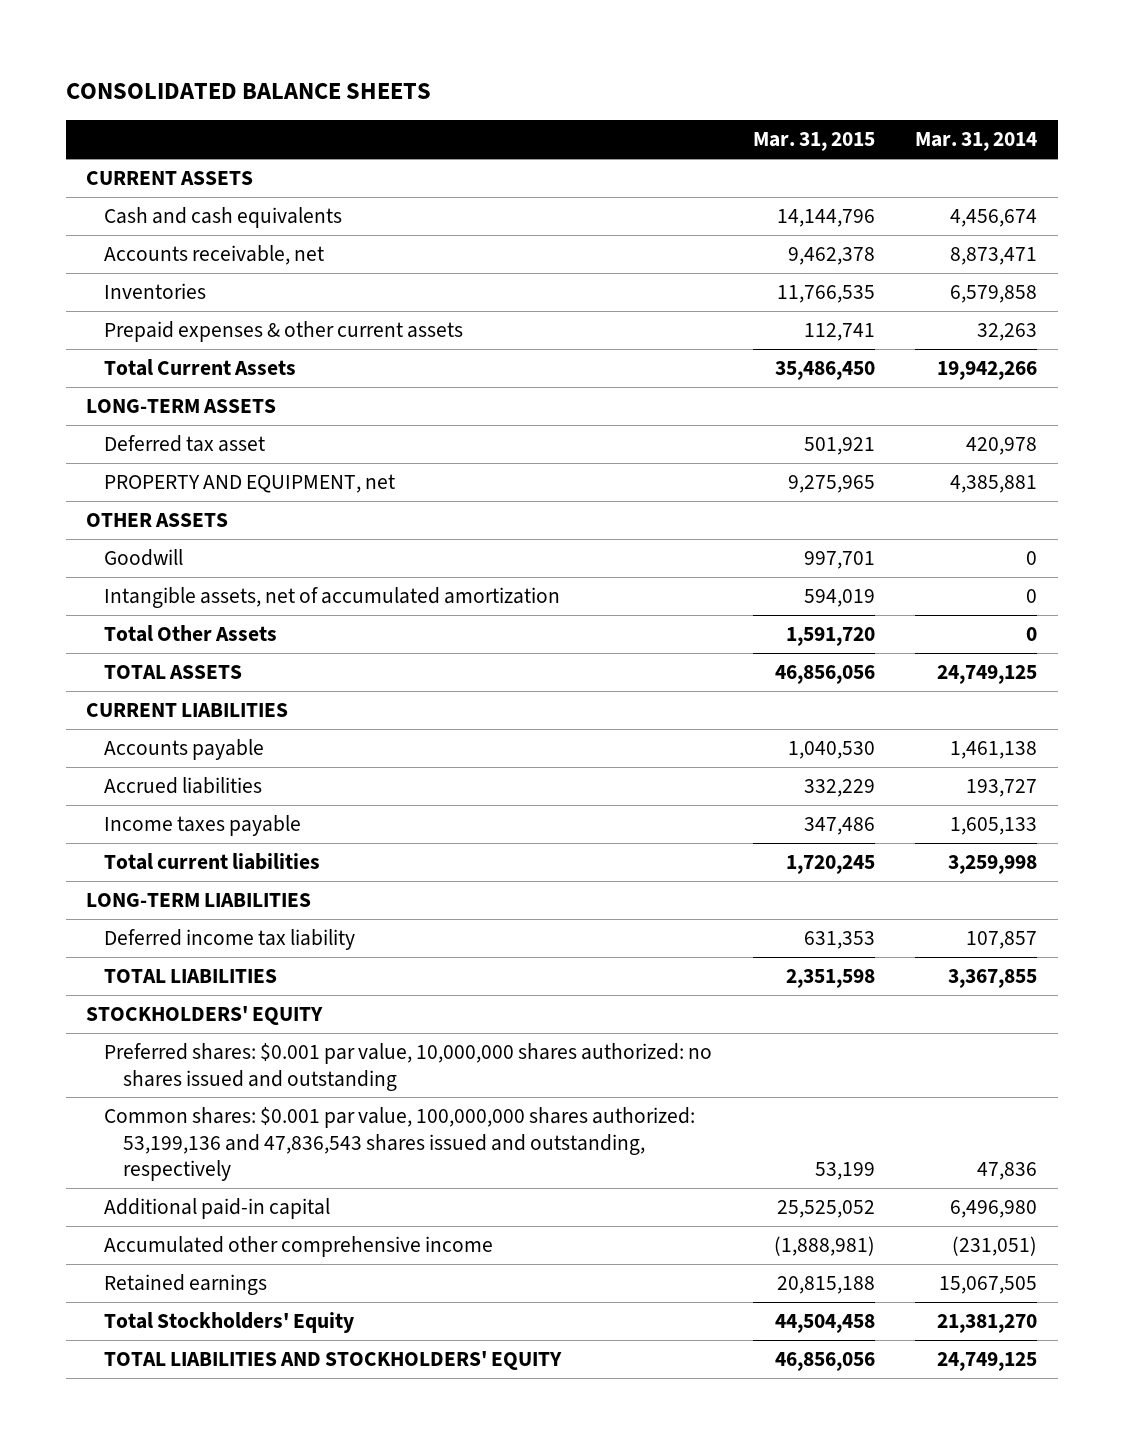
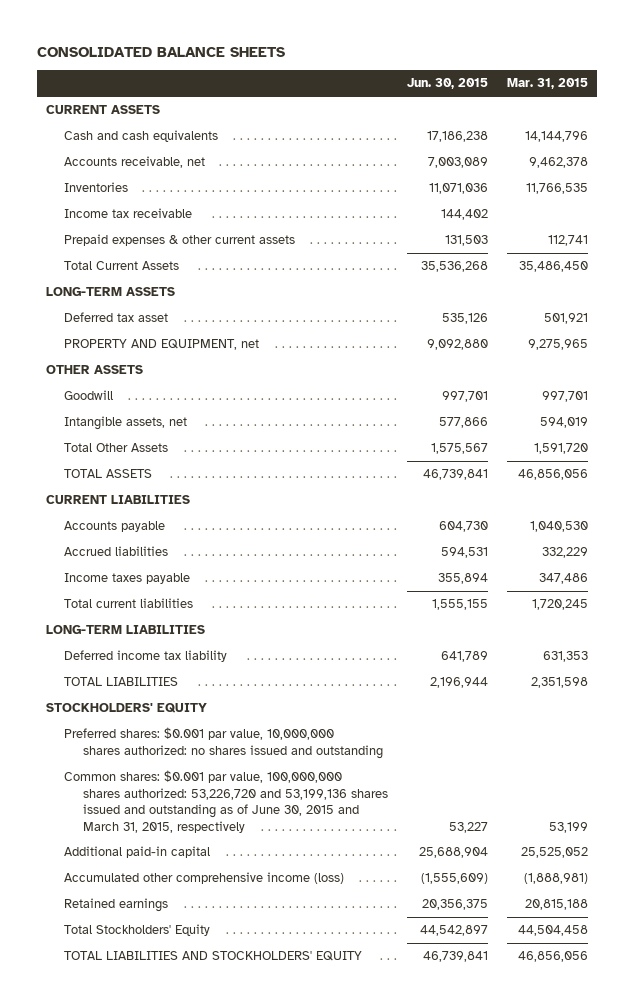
[915,132,1038,152] Mar. 31, 2014 -> none
none -> [406,78,488,90] Jun. 30, 2015
none -> [64,208,193,219] Income tax receivable
[104,587,561,609] Intangible assets, net of accumulated amortization -> [64,416,188,431] Intangible assets, net
[104,1107,696,1181] Common shares: $0.001 par value, 100,000,000 shares authorized: 53,199,136 and 47,836,543 shares issued and outstanding, respectively -> [64,770,388,833] Common shares: $0.001 par value, 100,000,000 shares authorized: 53,226,720 and 53,199,136 shares issued and outstanding as of June 30, 2015 and March 31, 2015, respectively
[104,1236,494,1258] Accumulated other comprehensive income -> [64,872,345,885] Accumulated other comprehensive income (loss)

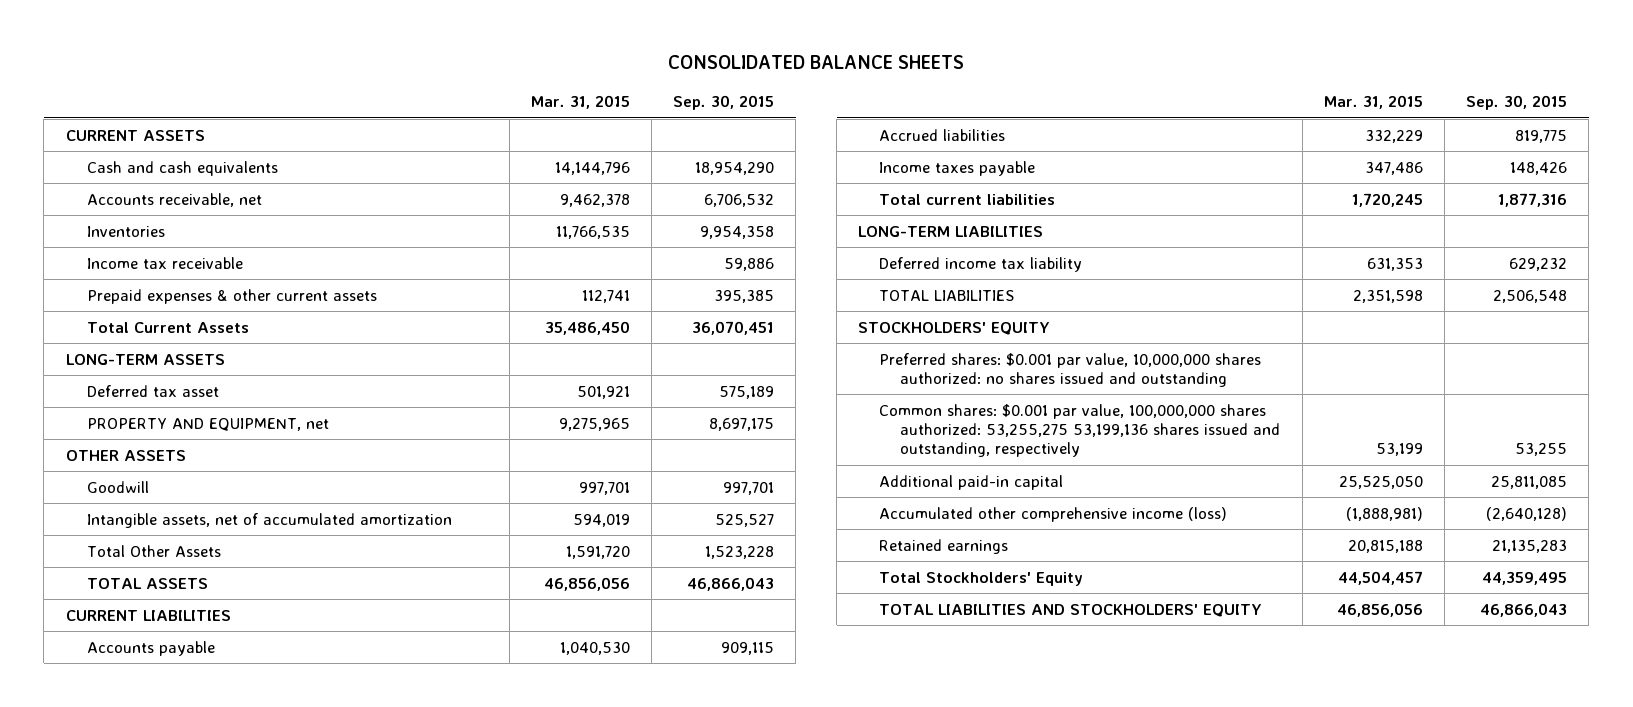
[406,78,488,90] Jun. 30, 2015 -> none
none -> [673,95,775,111] Sep. 30, 2015
[64,416,188,431] Intangible assets, net -> [86,512,452,528] Intangible assets, net of accumulated amortization
[64,770,388,833] Common shares: $0.001 par value, 100,000,000 shares authorized: 53,226,720 and 53,199,136 shares issued and outstanding as of June 30, 2015 and March 31, 2015, respectively -> [879,403,1281,458] Common shares: $0.001 par value, 100,000,000 shares authorized: 53,255,275 53,199,136 shares issued and outstanding, respectively
[520,847,588,859] 25,525,052 -> [1338,475,1423,489] 25,525,050
[517,925,588,937] 44,504,458 -> [1337,570,1423,585] 44,504,457

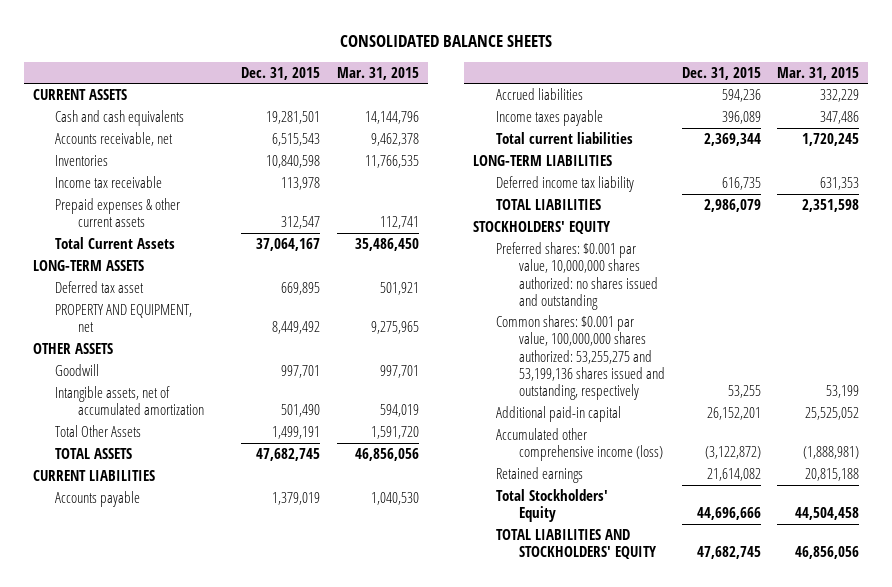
[673,95,775,111] Sep. 30, 2015 -> none
none -> [241,66,321,80] Dec. 31, 2015
[879,403,1281,458] Common shares: $0.001 par value, 100,000,000 shares authorized: 53,255,275 53,199,136 shares issued and outstanding, respectively -> [495,315,665,401] Common shares: $0.001 par value, 100,000,000 shares authorized: 53,255,275 and 53,199,136 shares issued and outstanding, respectively
[1338,475,1423,489] 25,525,050 -> [805,407,860,421] 25,525,052
[1337,570,1423,585] 44,504,457 -> [795,507,860,521] 44,504,458

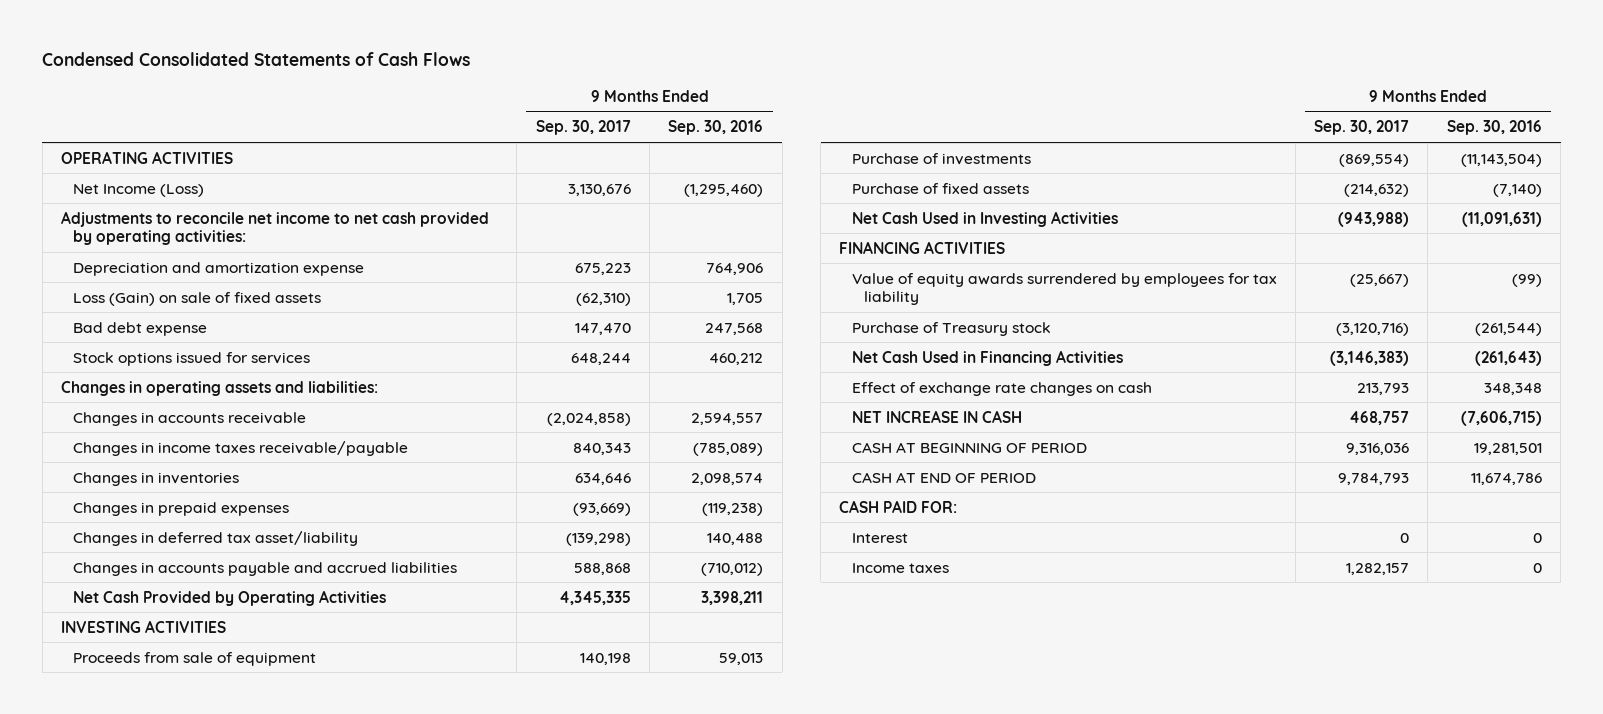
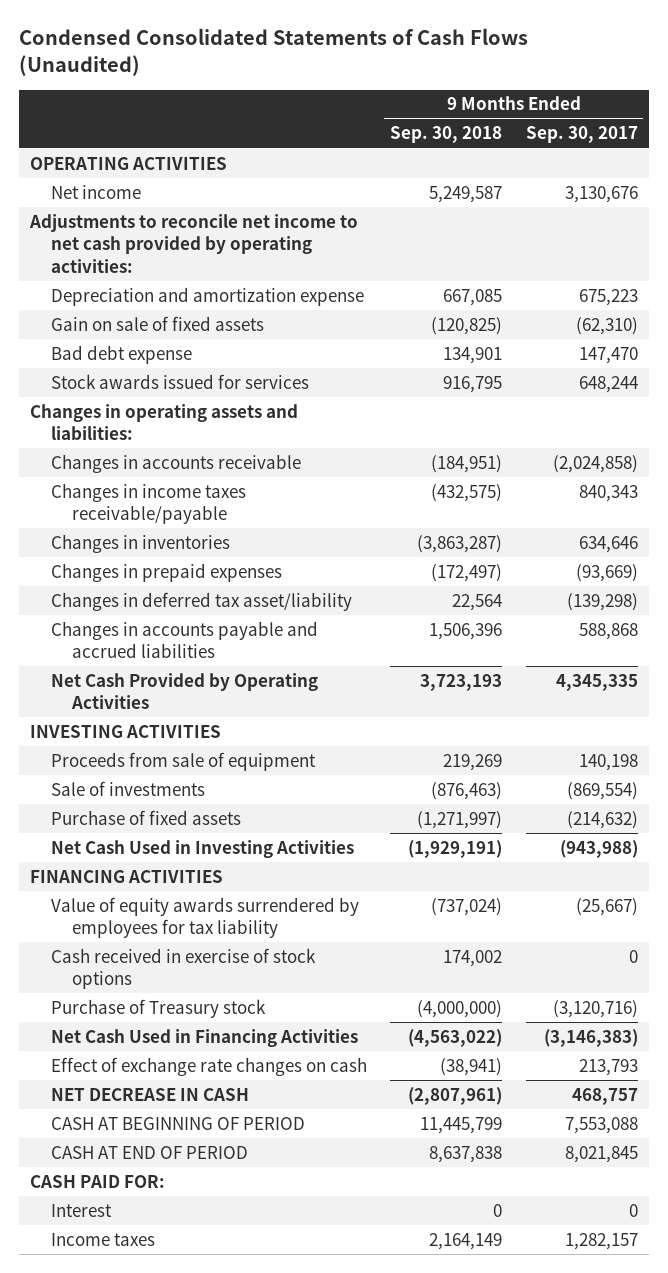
[42,51,471,66] Condensed Consolidated Statements of Cash Flows -> [18,28,528,77] Condensed Consolidated Statements of Cash Flows (Unaudited)
[668,120,764,136] Sep. 30, 2016 -> none
none -> [390,126,503,144] Sep. 30, 2018
[73,183,205,197] Net Income (Loss) -> [50,184,141,199] Net income
[73,291,322,306] Loss (Gain) on sale of fixed assets -> [50,315,264,331] Gain on sale of fixed assets
[73,351,311,366] Stock options issued for services -> [50,373,309,389] Stock awards issued for services
[851,152,1031,165] Purchase of investments -> [50,780,205,796] Sale of investments
none -> [50,947,316,990] Cash received in exercise of stock options
[851,409,1022,423] NET INCREASE IN CASH -> [50,1087,249,1101] NET DECREASE IN CASH
[1346,442,1410,455] 9,316,036 -> [564,1116,638,1134] 7,553,088
[1338,472,1410,485] 9,784,793 -> [564,1145,638,1163] 8,021,845

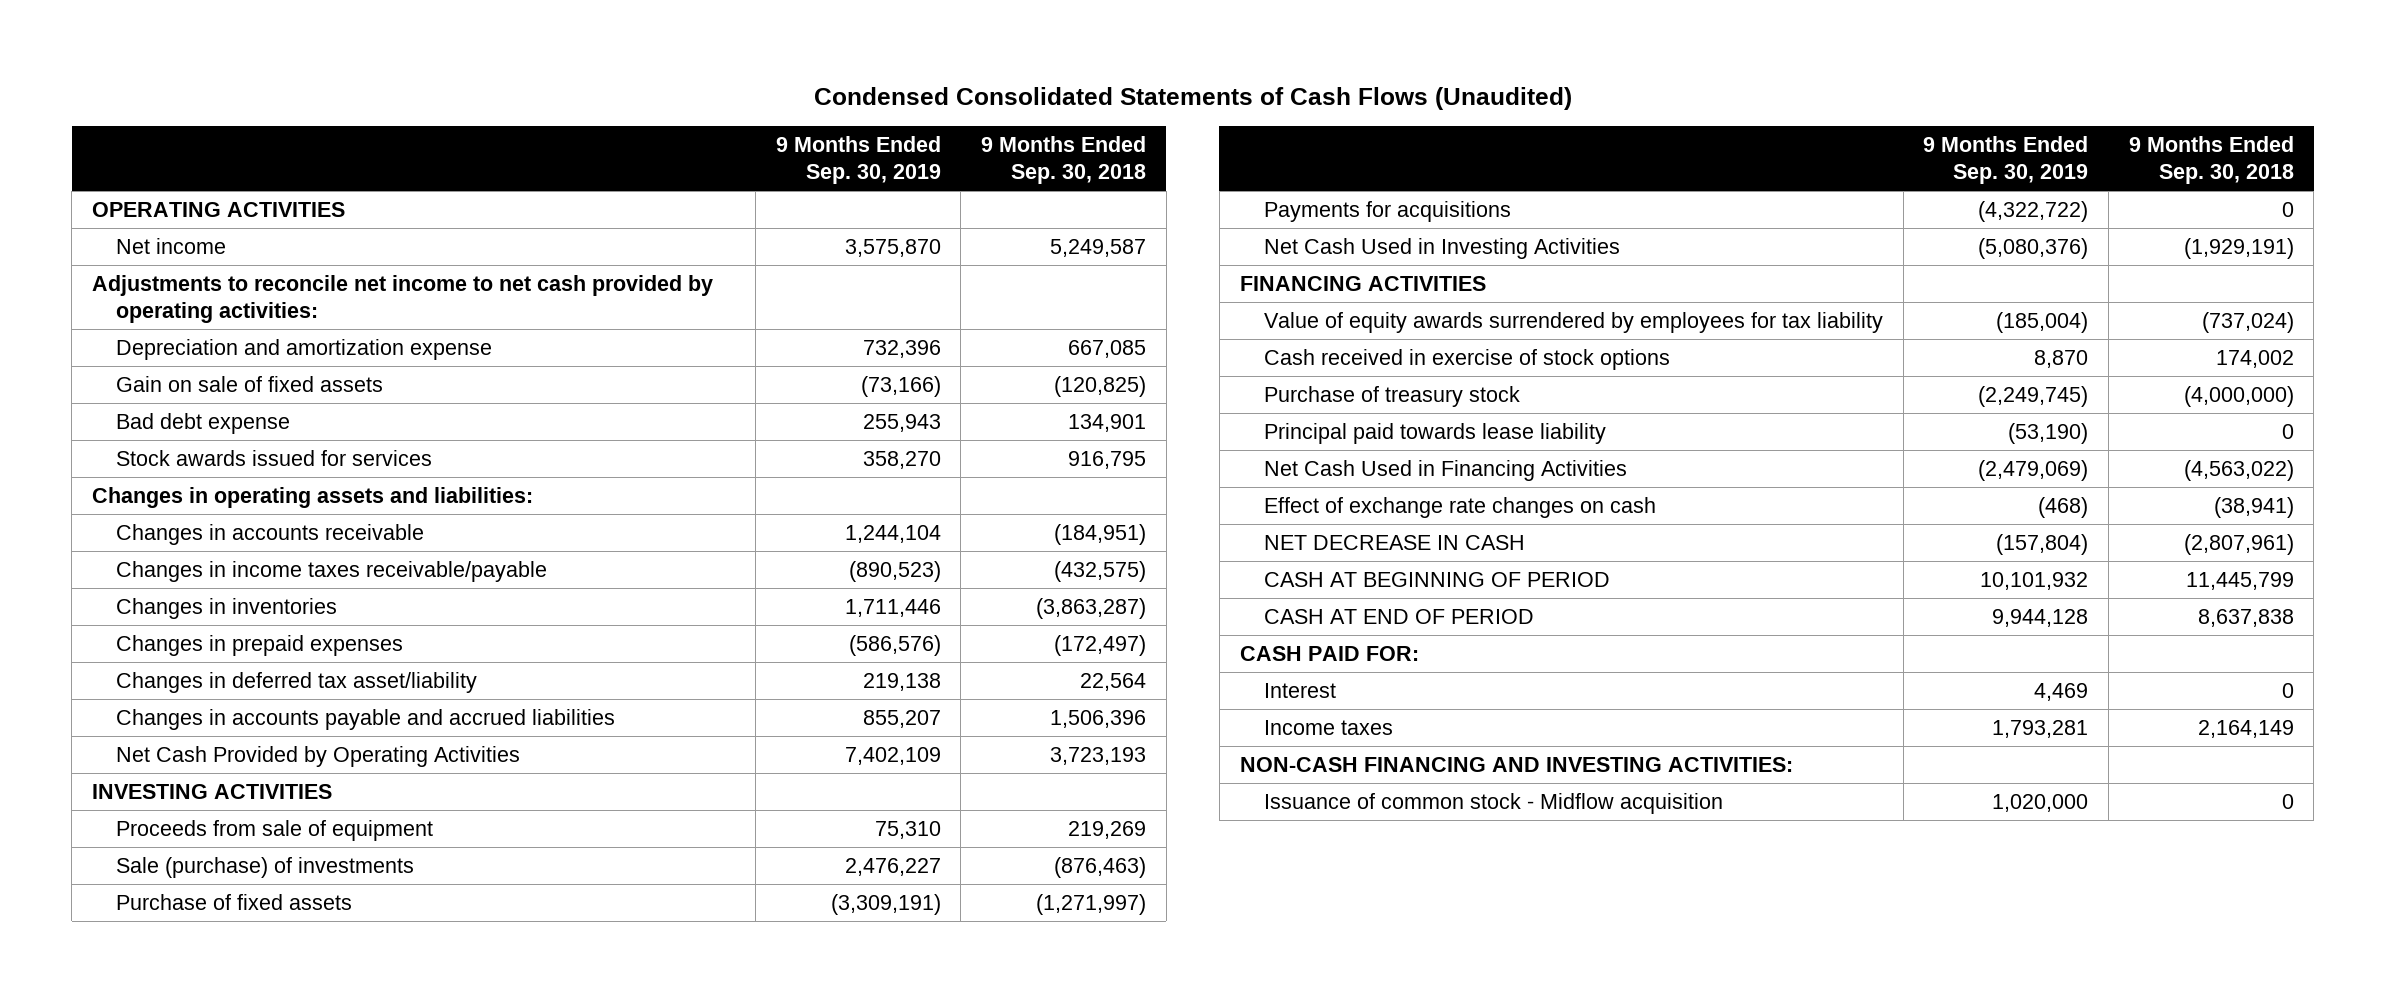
[525,126,638,144] Sep. 30, 2017 -> none
none -> [775,136,941,184] 9 Months Ended Sep. 30, 2019
[50,780,205,796] Sale of investments -> [116,856,415,878] Sale (purchase) of investments
none -> [1263,200,1511,222] Payments for acquisitions
[50,998,266,1018] Purchase of Treasury stock -> [1263,385,1520,407] Purchase of treasury stock
none -> [1263,422,1606,444] Principal paid towards lease liability
none -> [1239,756,1793,772] NON-CASH FINANCING AND INVESTING ACTIVITIES:
none -> [1263,792,1723,814] Issuance of common stock - Midflow acquisition

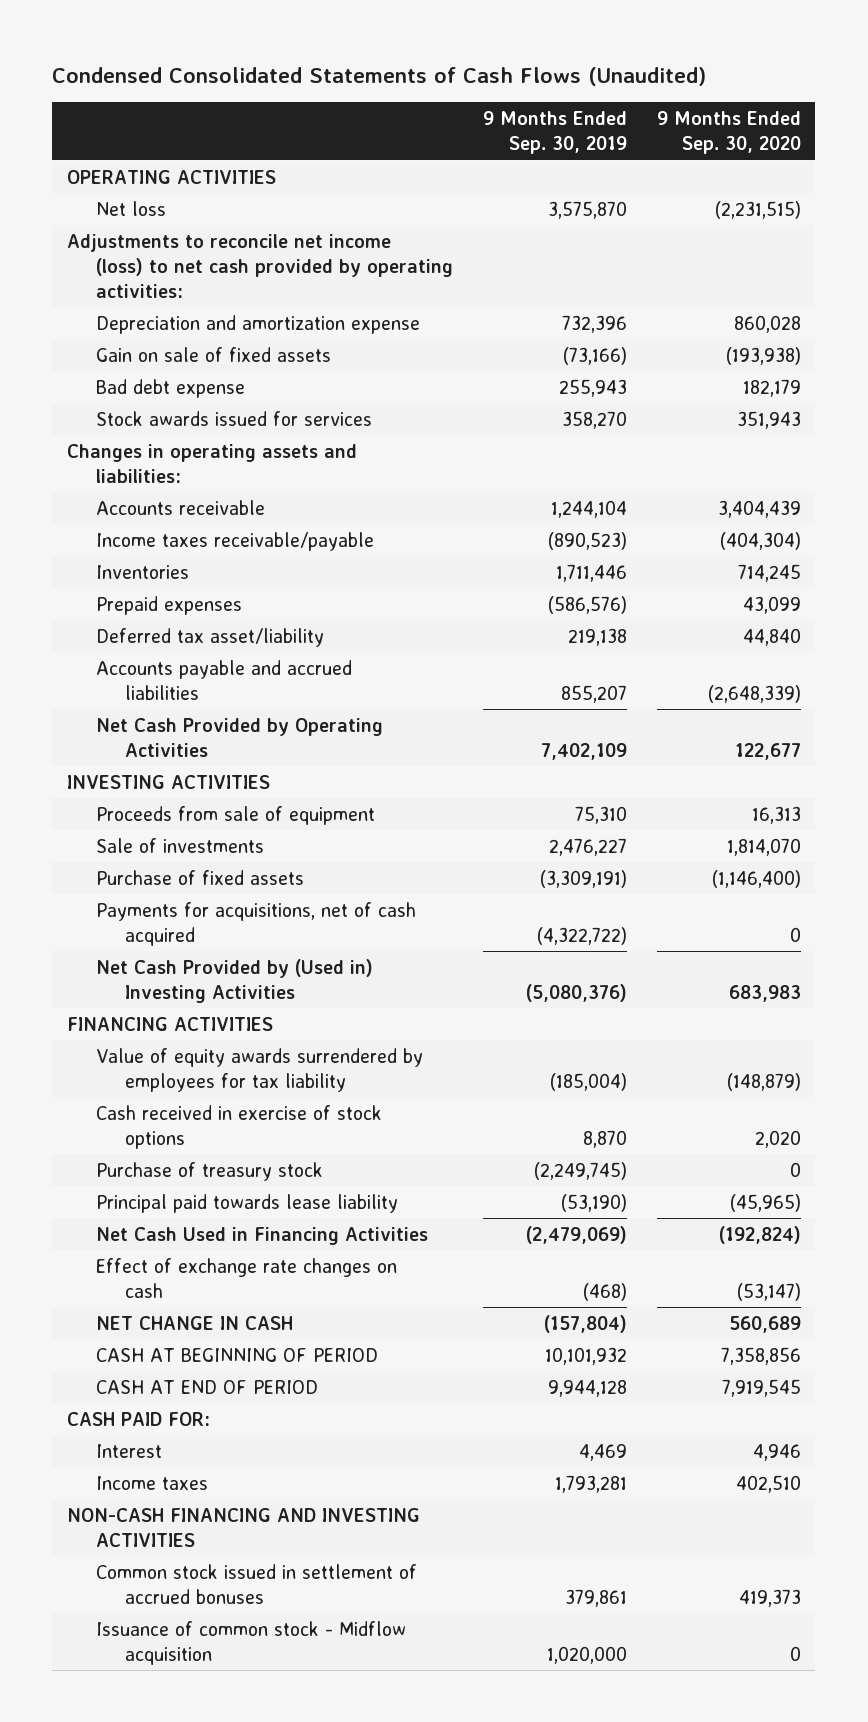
[980,136,1146,184] 9 Months Ended Sep. 30, 2018 -> none
none -> [656,111,801,155] 9 Months Ended Sep. 30, 2020
[116,237,227,254] Net income -> [96,200,167,216] Net loss
[91,274,713,323] Adjustments to reconcile net income to net cash provided by operating activities: -> [67,233,454,298] Adjustments to reconcile net income (loss) to net cash provided by operating activities:
[116,523,425,545] Changes in accounts receivable -> [96,499,266,515] Accounts receivable
[116,560,548,582] Changes in income taxes receivable/payable -> [96,531,375,551] Income taxes receivable/payable
[116,597,338,619] Changes in inventories -> [96,564,190,579] Inventories
[116,634,404,656] Changes in prepaid expenses -> [96,595,243,615] Prepaid expenses
[116,671,478,693] Changes in deferred tax asset/liability -> [96,627,325,647] Deferred tax asset/liability
[116,708,616,730] Changes in accounts payable and accrued liabilities -> [96,659,353,700] Accounts payable and accrued liabilities
[116,856,415,878] Sale (purchase) of investments -> [96,837,265,853] Sale of investments
[1263,200,1511,222] Payments for acquisitions -> [96,901,417,946] Payments for acquisitions, net of cash acquired
[1263,237,1620,259] Net Cash Used in Investing Activities -> [96,958,374,1003] Net Cash Provided by (Used in) Investing Activities
[1263,534,1525,550] NET DECREASE IN CASH -> [96,1315,294,1330] NET CHANGE IN CASH
[1239,756,1793,772] NON-CASH FINANCING AND INVESTING ACTIVITIES: -> [67,1507,421,1547] NON-CASH FINANCING AND INVESTING ACTIVITIES
none -> [96,1563,418,1604] Common stock issued in settlement of accrued bonuses

